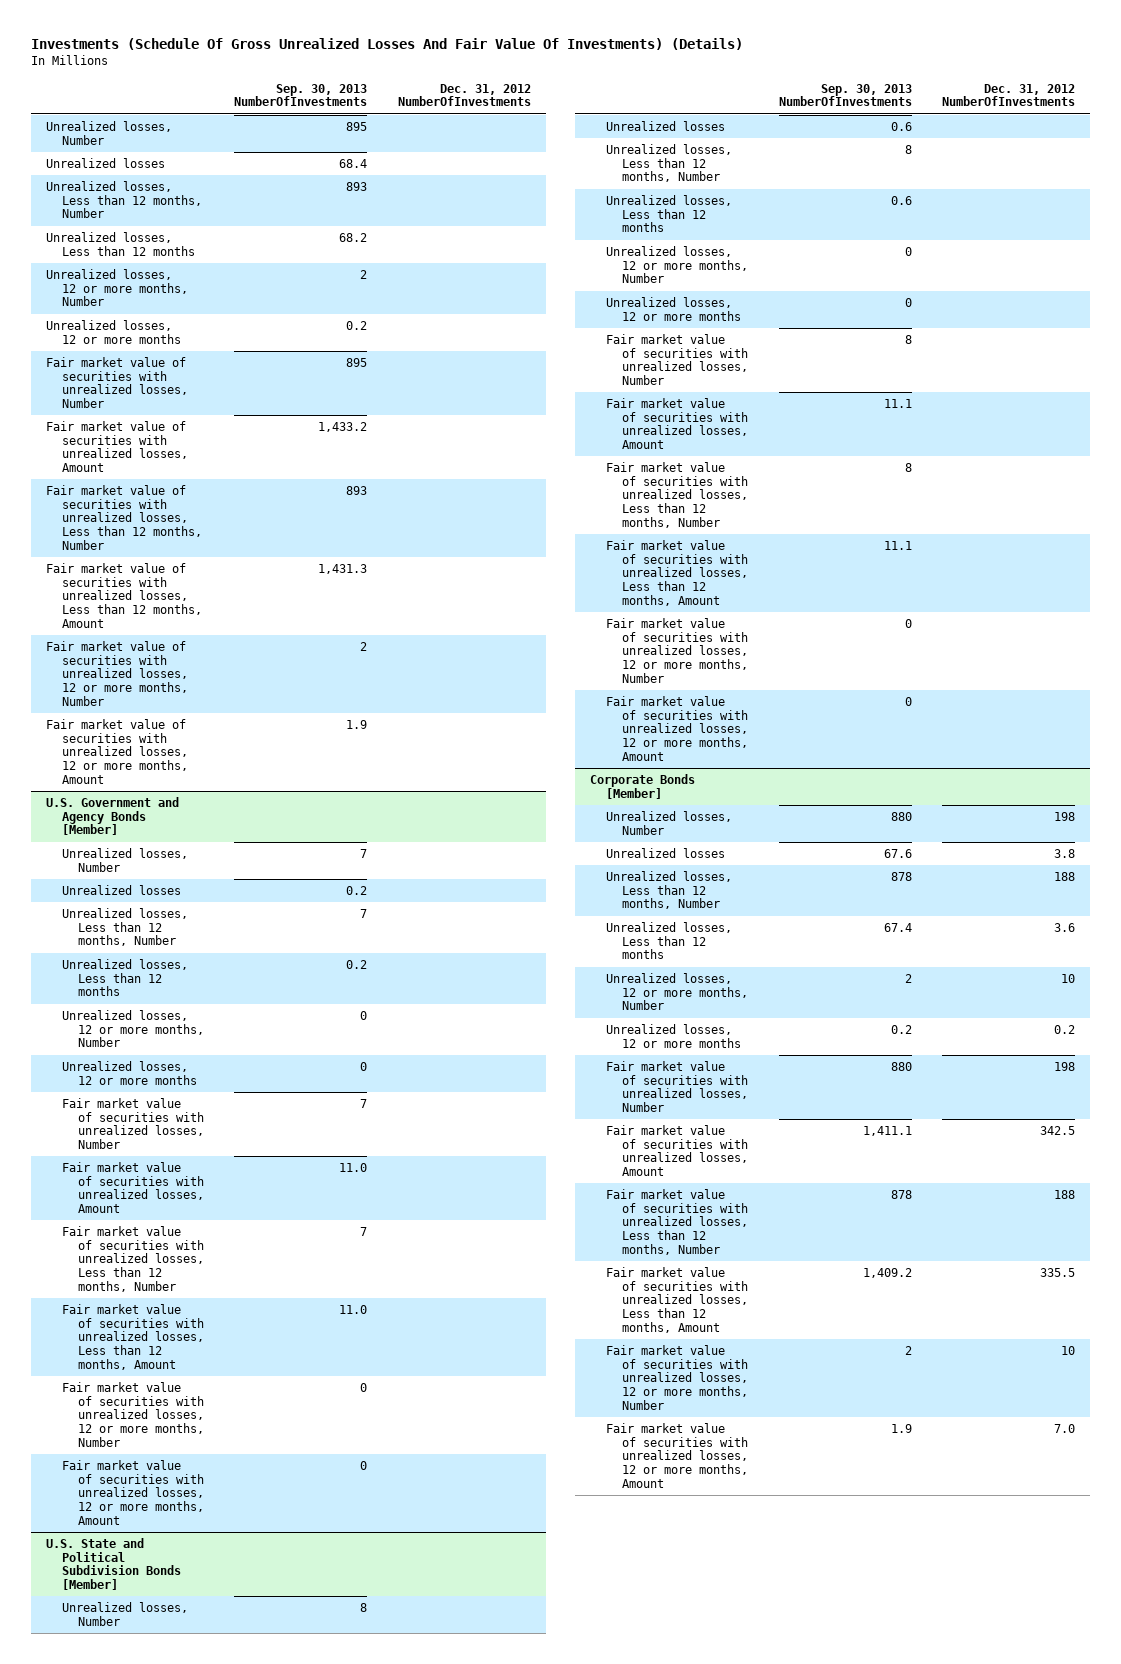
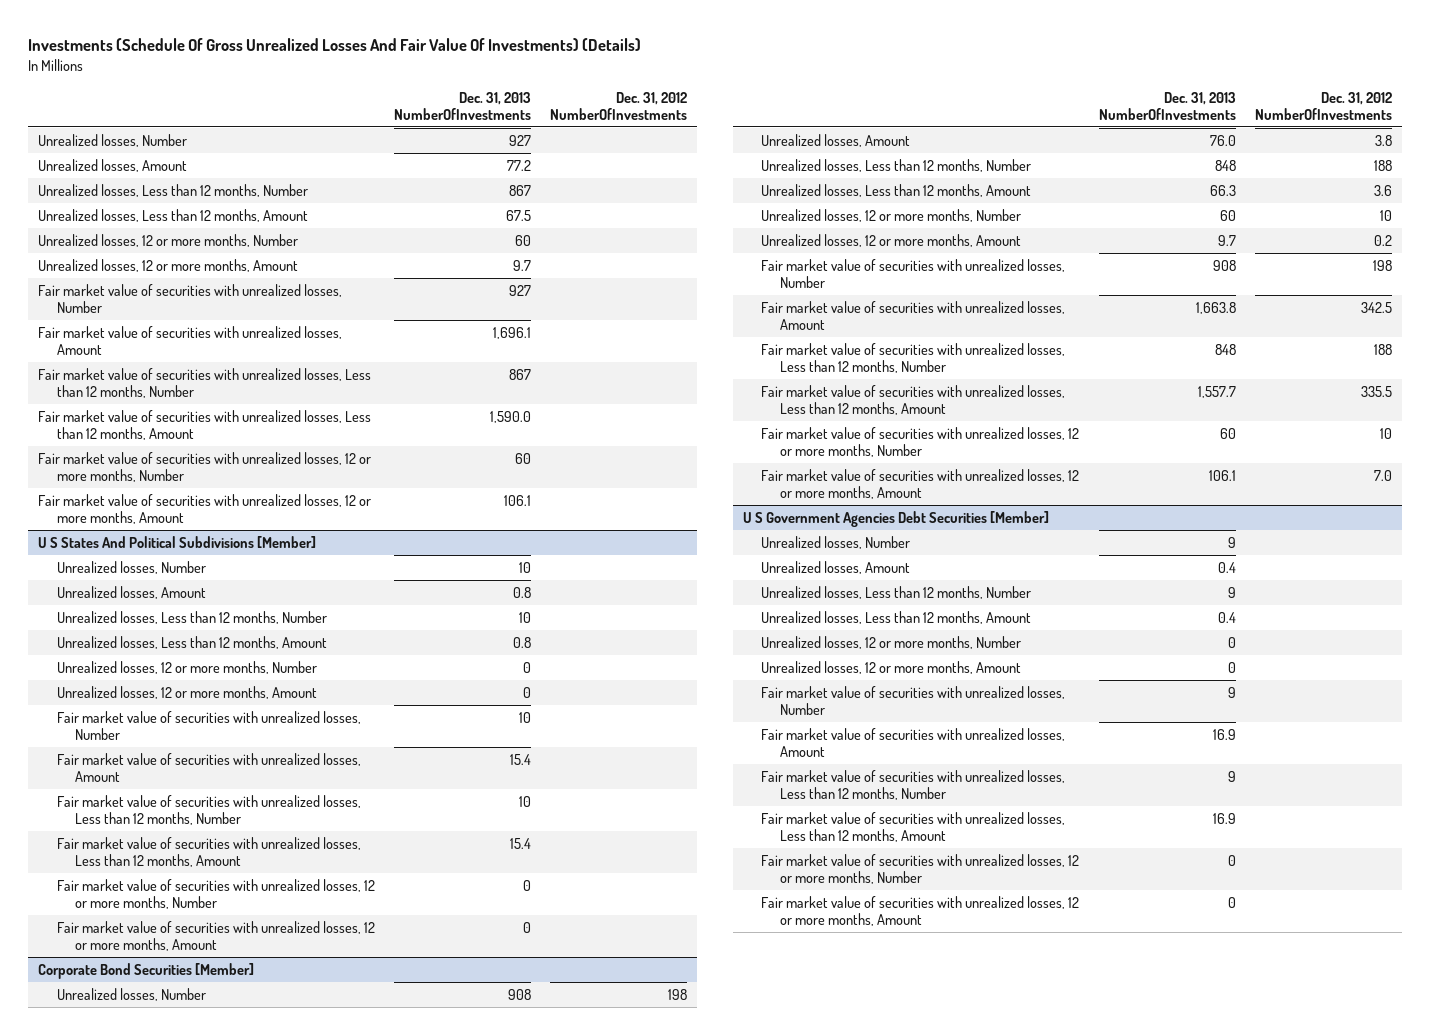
[234,83,368,107] Sep. 30, 2013 NumberOfInvestments -> none
none -> [394,91,532,120] Dec. 31, 2013 NumberOfInvestments
[46,157,166,168] Unrealized losses -> [38,158,188,172] Unrealized losses, Amount
[46,231,196,256] Unrealized losses, Less than 12 months -> [38,208,309,222] Unrealized losses, Less than 12 months, Amount
[46,319,182,344] Unrealized losses, 12 or more months -> [38,258,299,272] Unrealized losses, 12 or more months, Amount
[46,796,180,836] U.S. Government and Agency Bonds [Member] -> none
[62,847,189,872] Unrealized losses, Number -> none
[62,884,182,895] Unrealized losses -> none
[62,907,189,947] Unrealized losses, Less than 12 months, Number -> none
[62,958,189,997] Unrealized losses, Less than 12 months -> none
[62,1009,205,1048] Unrealized losses, 12 or more months, Number -> none
[62,1060,198,1085] Unrealized losses, 12 or more months -> none
[62,1097,205,1150] Fair market value of securities with unrealized losses, Number -> none
[62,1161,205,1214] Fair market value of securities with unrealized losses, Amount -> none
[62,1225,205,1292] Fair market value of securities with unrealized losses, Less than 12 months, Number -> none
[62,1303,205,1370] Fair market value of securities with unrealized losses, Less than 12 months, Amount -> none
[62,1381,205,1447] Fair market value of securities with unrealized losses, 12 or more months, Number -> none
[62,1459,205,1525] Fair market value of securities with unrealized losses, 12 or more months, Amount -> none
[46,1537,182,1591] U.S. State and Political Subdivision Bonds [Member] -> [38,535,317,548] U S States And Political Subdivisions [Member]
[606,120,726,131] Unrealized losses -> [56,585,206,599] Unrealized losses, Amount
[606,194,733,233] Unrealized losses, Less than 12 months -> [56,635,327,649] Unrealized losses, Less than 12 months, Amount
[606,296,742,321] Unrealized losses, 12 or more months -> [56,685,317,699] Unrealized losses, 12 or more months, Amount
[590,773,696,799] Corporate Bonds [Member] -> [38,962,255,979] Corporate Bond Securities [Member]
[606,847,726,858] Unrealized losses -> [761,133,911,147] Unrealized losses, Amount
[606,921,733,960] Unrealized losses, Less than 12 months -> [761,183,1032,197] Unrealized losses, Less than 12 months, Amount
[606,1023,742,1048] Unrealized losses, 12 or more months -> [761,233,1022,247] Unrealized losses, 12 or more months, Amount
none -> [742,510,1049,527] U S Government Agencies Debt Securities [Member]
none -> [761,535,911,549] Unrealized losses, Number
none -> [761,560,911,574] Unrealized losses, Amount
none -> [761,585,1032,599] Unrealized losses, Less than 12 months, Number
none -> [761,610,1032,624] Unrealized losses, Less than 12 months, Amount
none -> [761,635,1022,649] Unrealized losses, 12 or more months, Number
none -> [761,660,1022,674] Unrealized losses, 12 or more months, Amount
none -> [761,685,1066,715] Fair market value of securities with unrealized losses, Number
none -> [761,727,1066,757] Fair market value of securities with unrealized losses, Amount
none -> [761,769,1066,800] Fair market value of securities with unrealized losses, Less than 12 months, Number
none -> [761,811,1066,842] Fair market value of securities with unrealized losses, Less than 12 months, Amount
none -> [761,853,1080,884] Fair market value of securities with unrealized losses, 12 or more months, Number
none -> [761,895,1080,926] Fair market value of securities with unrealized losses, 12 or more months, Amount

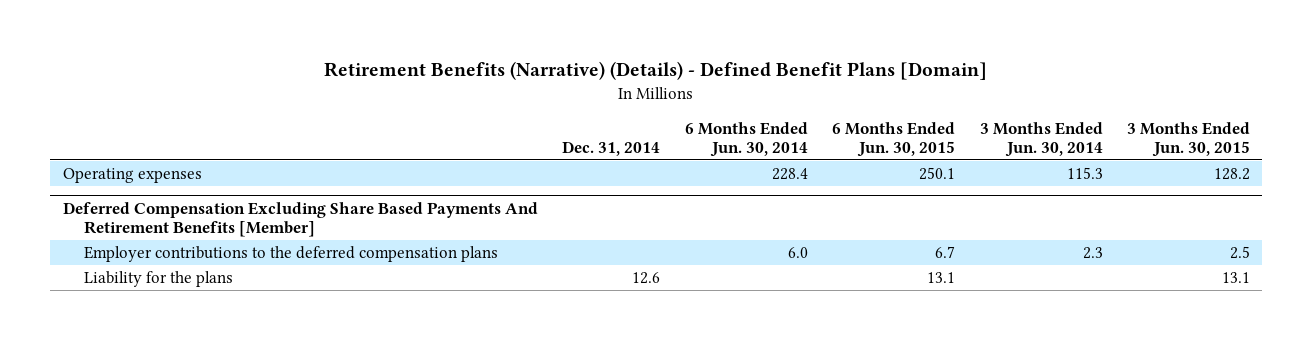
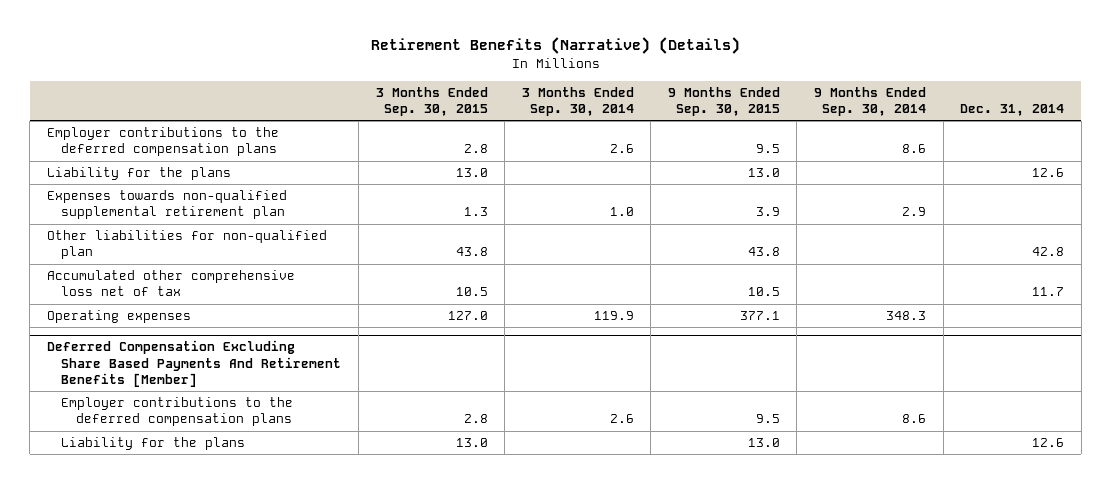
[324,61,988,81] Retirement Benefits (Narrative) (Details) - Defined Benefit Plans [Domain] -> [370,37,740,55] Retirement Benefits (Narrative) (Details)
[684,121,808,158] 6 Months Ended Jun. 30, 2014 -> none
[832,121,956,158] 6 Months Ended Jun. 30, 2015 -> none
[979,121,1103,158] 3 Months Ended Jun. 30, 2014 -> none
[1127,121,1251,158] 3 Months Ended Jun. 30, 2015 -> none
none -> [375,86,488,116] 3 Months Ended Sep. 30, 2015
none -> [521,86,634,116] 3 Months Ended Sep. 30, 2014
none -> [667,86,780,116] 9 Months Ended Sep. 30, 2015
none -> [814,86,927,116] 9 Months Ended Sep. 30, 2014
none -> [46,127,279,157] Employer contributions to the deferred compensation plans
none -> [46,167,231,181] Liability for the plans
none -> [46,190,287,220] Expenses towards non-qualified supplemental retirement plan
none -> [46,230,327,260] Other liabilities for non-qualified plan
none -> [46,270,295,297] Accumulated other comprehensive loss net of tax

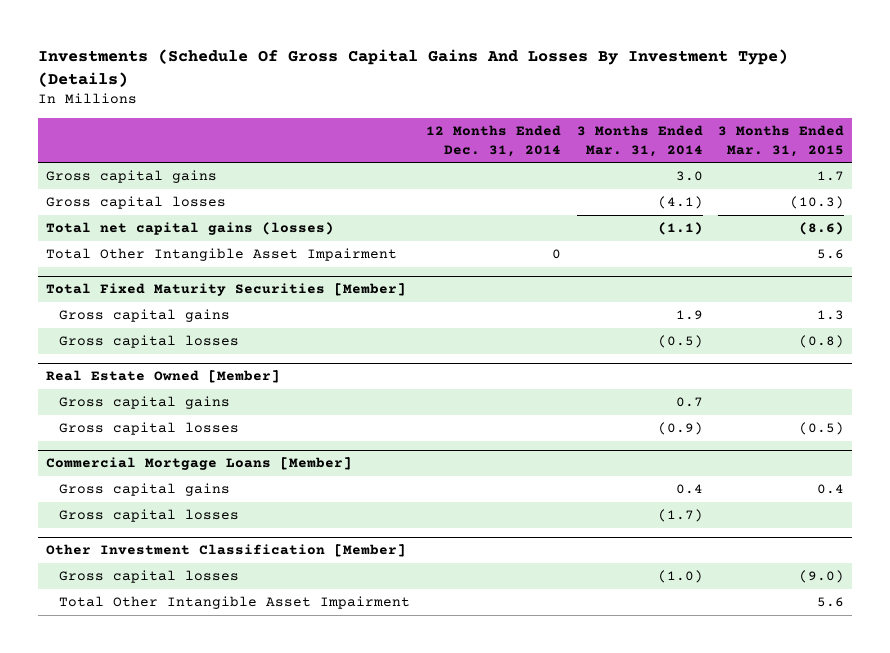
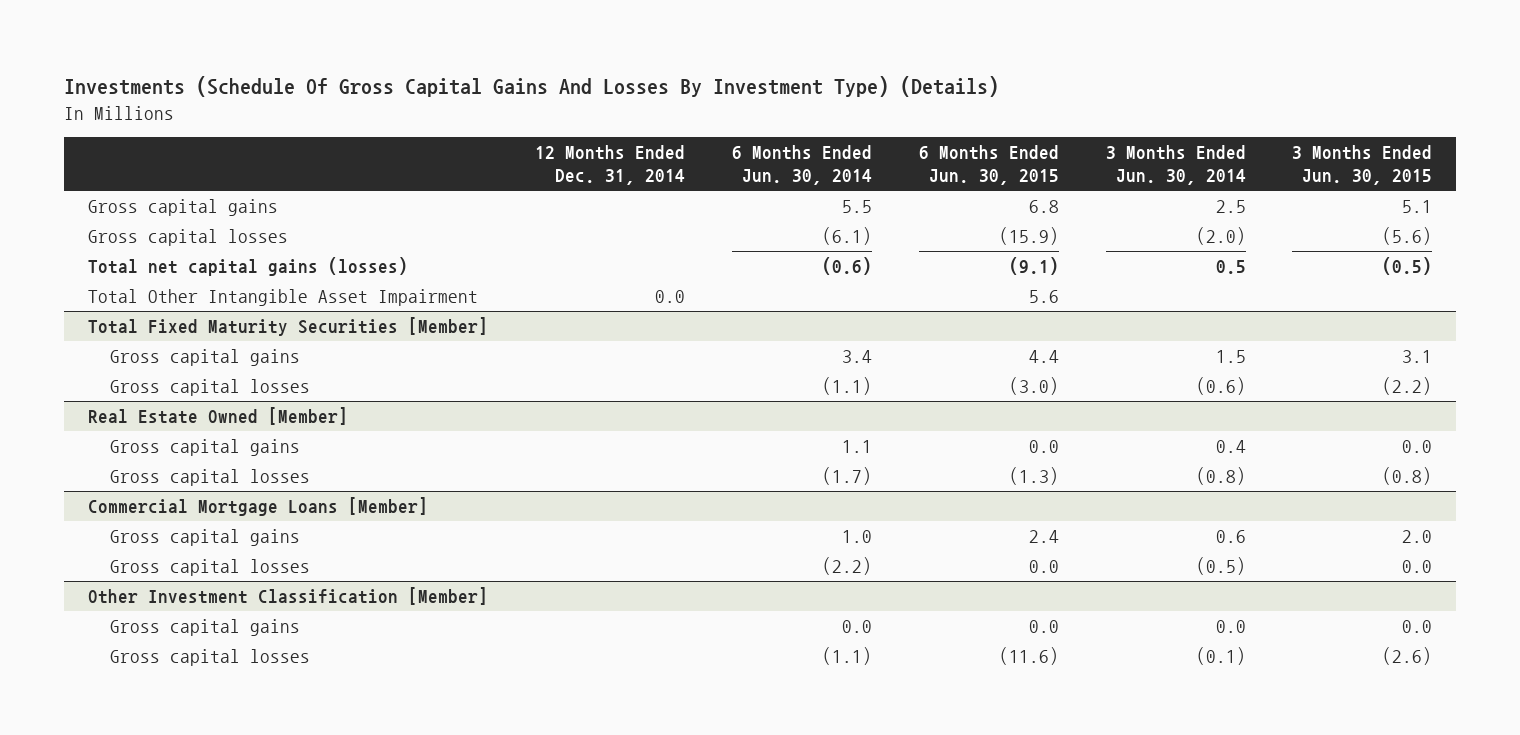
[576,125,703,157] 3 Months Ended Mar. 31, 2014 -> none
[718,125,845,157] 3 Months Ended Mar. 31, 2015 -> none
none -> [731,145,872,186] 6 Months Ended Jun. 30, 2014
none -> [918,145,1059,186] 6 Months Ended Jun. 30, 2015
none -> [1105,145,1246,186] 3 Months Ended Jun. 30, 2014
none -> [1292,145,1433,186] 3 Months Ended Jun. 30, 2015
[552,249,562,260] 0 -> [654,290,685,304] 0.0
none -> [110,619,301,637] Gross capital gains
[59,596,411,610] Total Other Intangible Asset Impairment -> none

